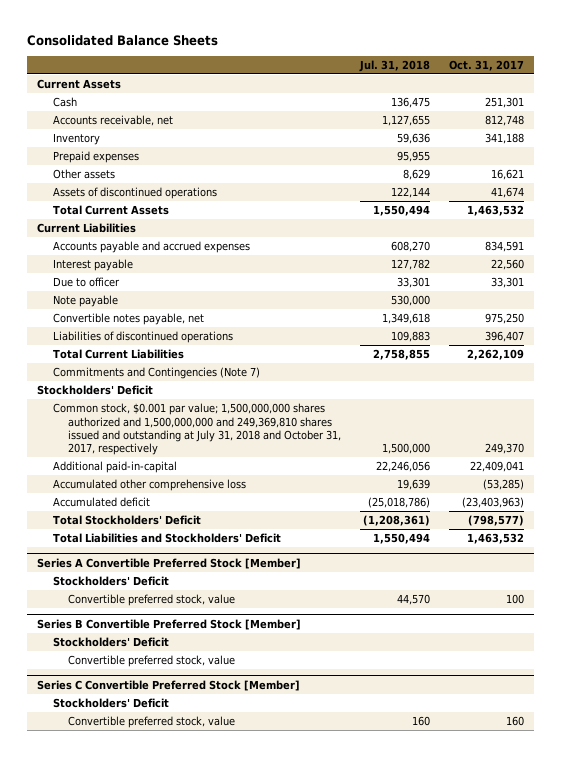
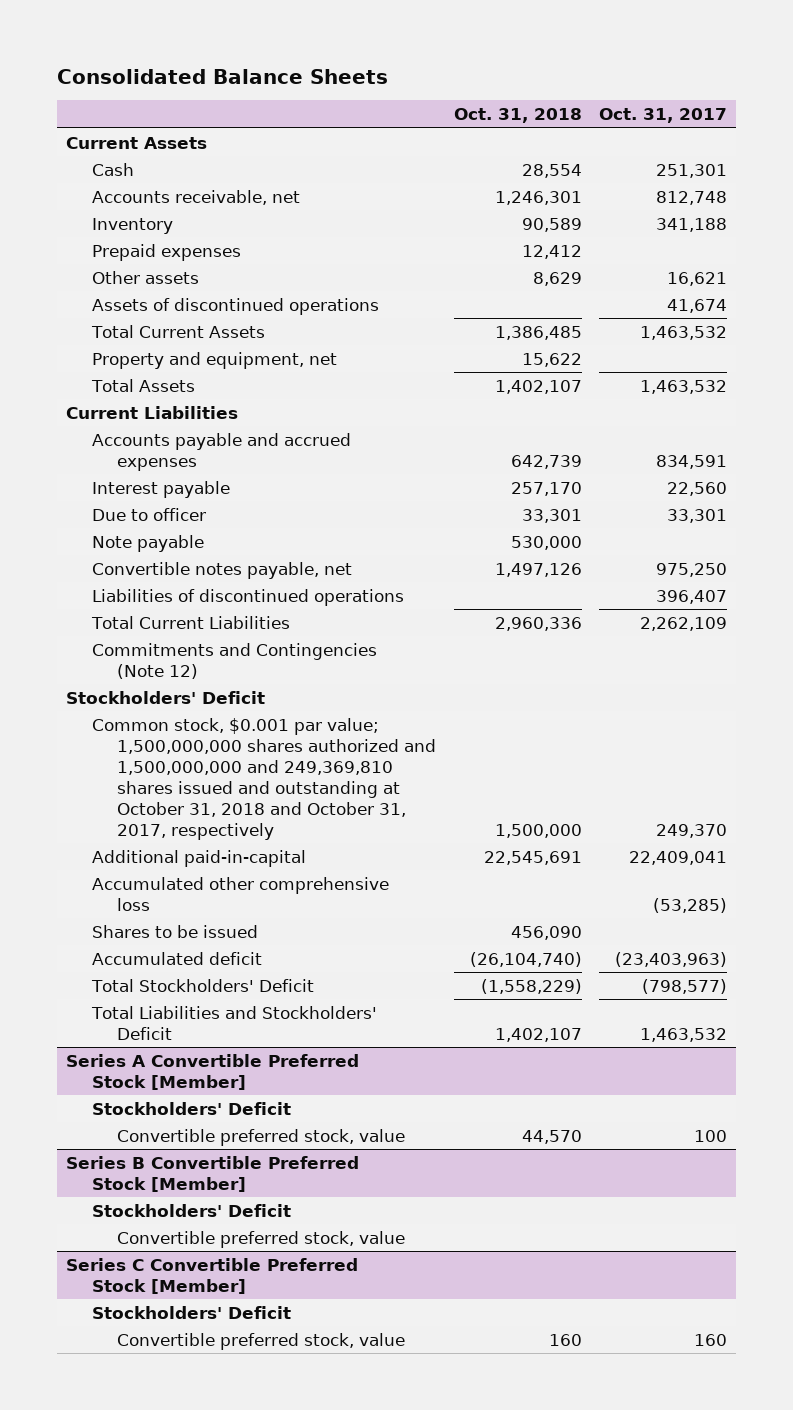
[359,59,431,72] Jul. 31, 2018 -> none
none -> [453,108,582,124] Oct. 31, 2018
none -> [91,351,337,369] Property and equipment, net
none -> [90,378,195,392] Total Assets
[52,367,260,380] Commitments and Contingencies (Note 7) -> [91,642,377,679] Commitments and Contingencies (Note 12)
[52,403,342,456] Common stock, $0.001 par value; 1,500,000,000 shares authorized and 1,500,000,000 and 249,369,810 shares issued and outstanding at July 31, 2018 and October 31, 2017, respectively -> [91,717,437,840] Common stock, $0.001 par value; 1,500,000,000 shares authorized and 1,500,000,000 and 249,369,810 shares issued and outstanding at October 31, 2018 and October 31, 2017, respectively
none -> [91,924,258,938] Shares to be issued

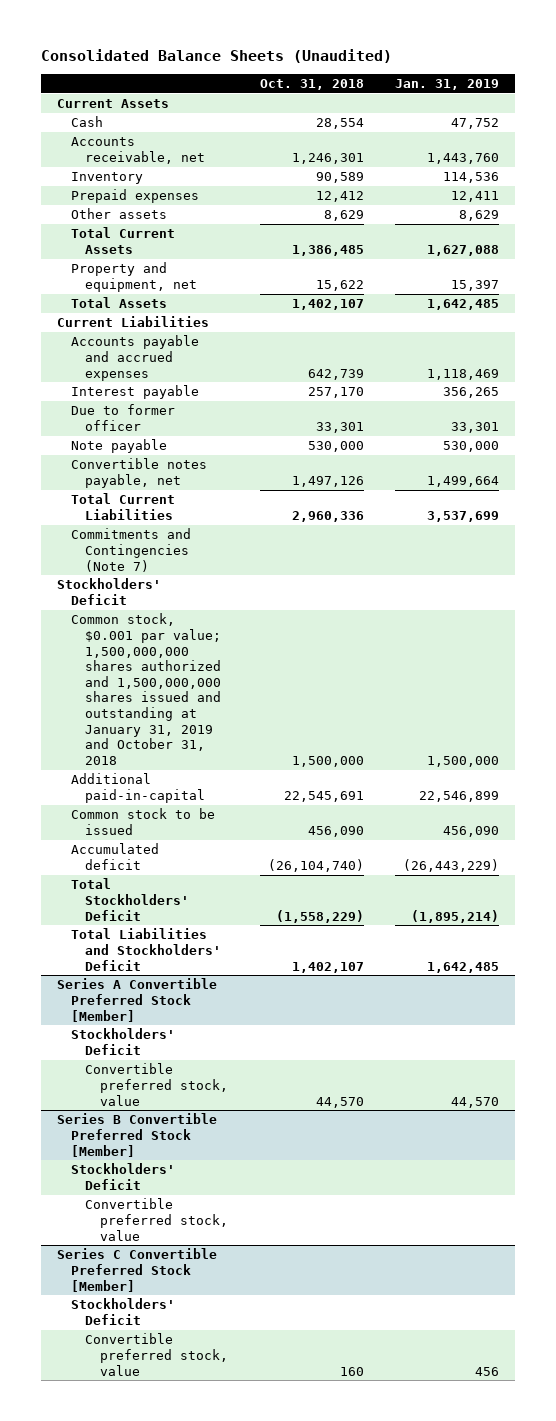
[57,68,389,84] Consolidated Balance Sheets -> [41,48,393,63] Consolidated Balance Sheets (Unaudited)
[599,108,728,124] Oct. 31, 2017 -> none
none -> [395,79,500,91] Jan. 31, 2019
[91,297,379,315] Assets of discontinued operations -> none
[91,507,206,521] Due to officer -> [71,404,176,431] Due to former officer
[91,588,404,606] Liabilities of discontinued operations -> none
[91,642,377,679] Commitments and Contingencies (Note 12) -> [71,528,192,572] Commitments and Contingencies (Note 7)
[91,717,437,840] Common stock, $0.001 par value; 1,500,000,000 shares authorized and 1,500,000,000 and 249,369,810 shares issued and outstanding at October 31, 2018 and October 31, 2017, respectively -> [71,613,222,765] Common stock, $0.001 par value; 1,500,000,000 shares authorized and 1,500,000,000 shares issued and outstanding at January 31, 2019 and October 31, 2018
[91,876,389,911] Accumulated other comprehensive loss -> none
[91,924,258,938] Shares to be issued -> [71,808,216,835] Common stock to be issued

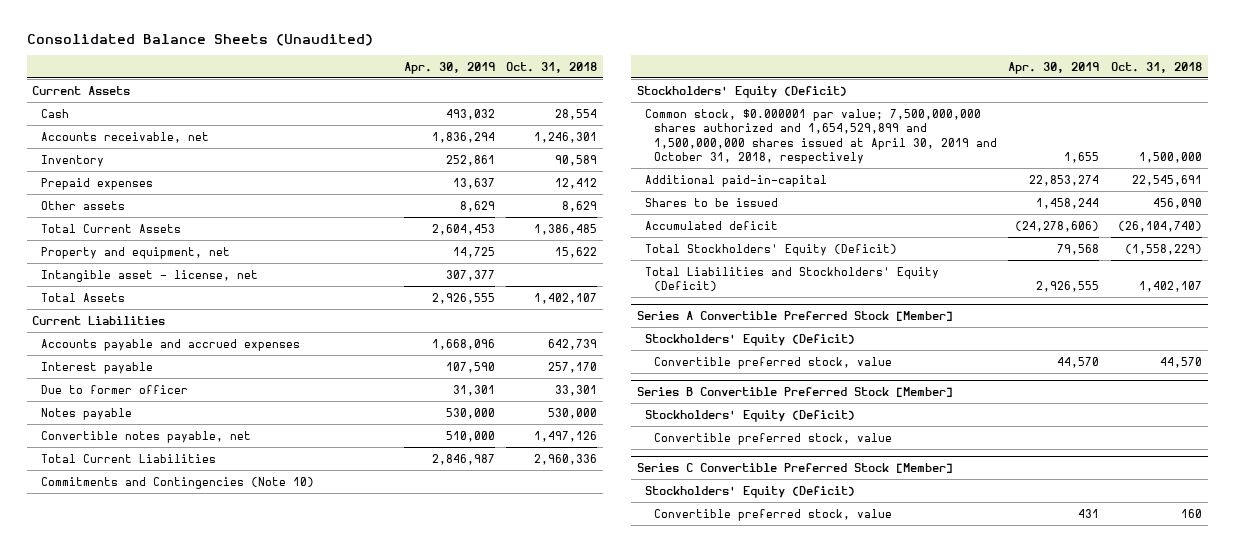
[395,79,500,91] Jan. 31, 2019 -> none
none -> [403,61,495,74] Apr. 30, 2019
none -> [40,269,258,282] Intangible asset - license, net
[71,439,168,454] Note payable -> [40,407,132,420] Notes payable
[71,528,192,572] Commitments and Contingencies (Note 7) -> [40,476,314,489] Commitments and Contingencies (Note 10)
[57,578,162,605] Stockholders' Deficit -> [636,85,847,98] Stockholders' Equity (Deficit)
[71,613,222,765] Common stock, $0.001 par value; 1,500,000,000 shares authorized and 1,500,000,000 shares issued and outstanding at January 31, 2019 and October 31, 2018 -> [645,108,997,165] Common stock, $0.000001 par value; 7,500,000,000 shares authorized and 1,654,529,899 and 1,500,000,000 shares issued at April 30, 2019 and October 31, 2018, respectively
[71,808,216,835] Common stock to be issued -> [645,197,779,207] Shares to be issued
[71,878,190,921] Total Stockholders' Deficit -> [645,243,898,256] Total Stockholders' Equity (Deficit)
[71,928,222,971] Total Liabilities and Stockholders' Deficit -> [645,266,940,292] Total Liabilities and Stockholders' Equity (Deficit)
[71,1028,176,1055] Stockholders' Deficit -> [645,333,856,346] Stockholders' Equity (Deficit)
[71,1163,176,1190] Stockholders' Deficit -> [645,409,856,422] Stockholders' Equity (Deficit)
[71,1298,176,1325] Stockholders' Deficit -> [645,485,856,498] Stockholders' Equity (Deficit)

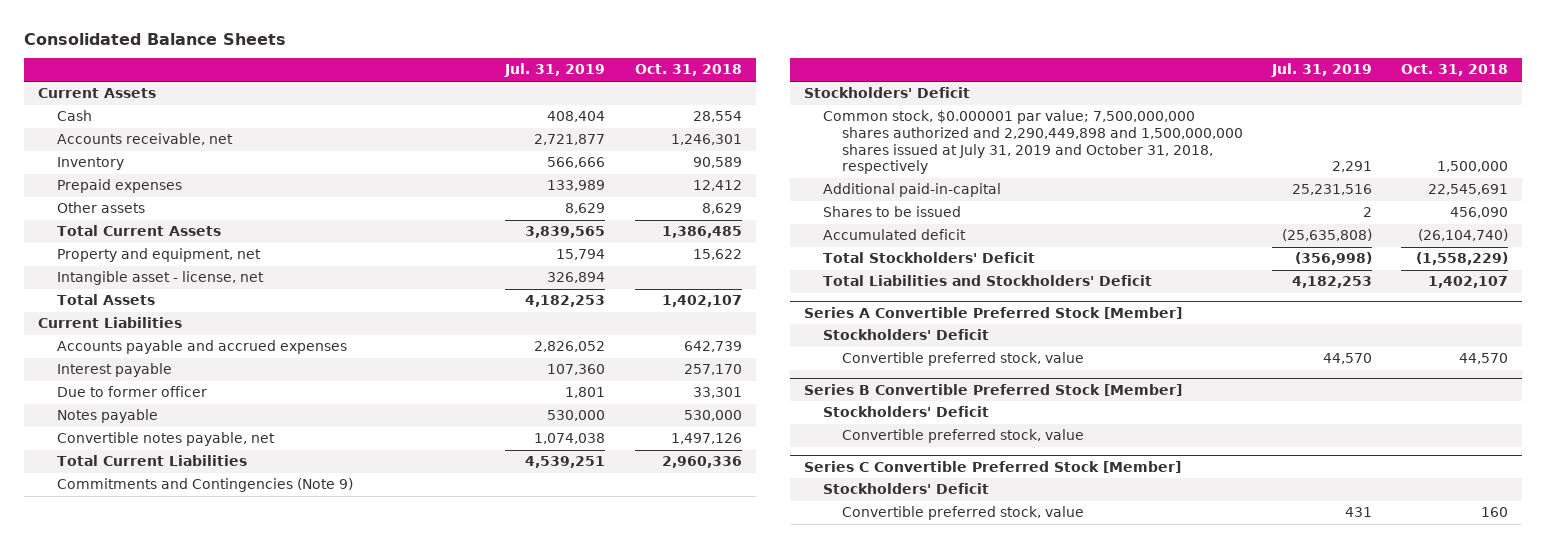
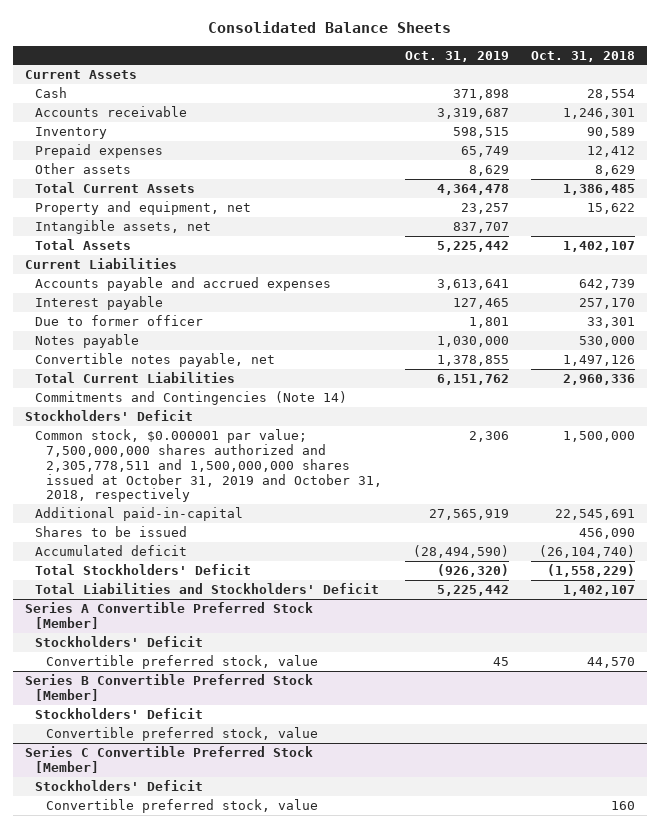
[504,63,606,78] Jul. 31, 2019 -> none
none -> [404,50,509,62] Oct. 31, 2019
[56,133,233,146] Accounts receivable, net -> [35,106,188,118] Accounts receivable
[56,271,264,286] Intangible asset - license, net -> [35,220,212,235] Intangible assets, net
[56,478,353,493] Commitments and Contingencies (Note 9) -> [35,391,348,406] Commitments and Contingencies (Note 14)
[823,110,1243,175] Common stock, $0.000001 par value; 7,500,000,000 shares authorized and 2,290,449,898 and 1,500,000,000 shares issued at July 31, 2019 and October 31, 2018, respectively -> [35,429,383,503] Common stock, $0.000001 par value; 7,500,000,000 shares authorized and 2,305,778,511 and 1,500,000,000 shares issued at October 31, 2019 and October 31, 2018, respectively

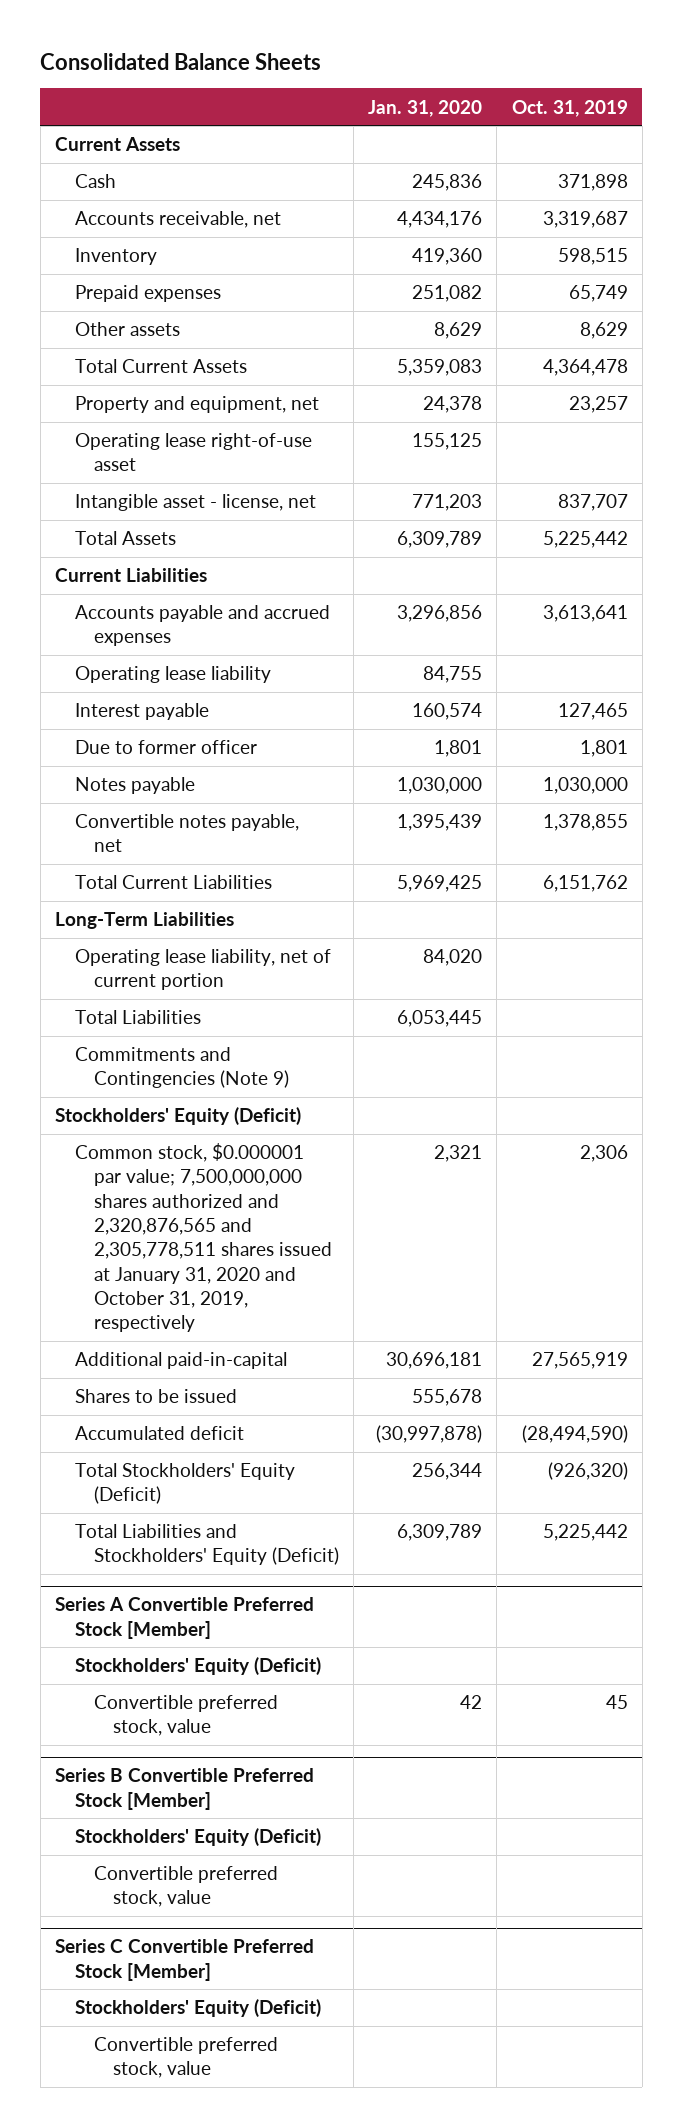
[531,50,636,62] Oct. 31, 2018 -> none
none -> [368,99,483,117] Jan. 31, 2020
[35,106,188,118] Accounts receivable -> [74,211,281,229] Accounts receivable, net
none -> [74,433,312,472] Operating lease right-of-use asset
[35,220,212,235] Intangible assets, net -> [74,494,316,512] Intangible asset - license, net
none -> [74,666,271,684] Operating lease liability
none -> [55,912,235,930] Long-Term Liabilities
none -> [74,949,331,991] Operating lease liability, net of current portion
none -> [74,1010,201,1025] Total Liabilities
[35,391,348,406] Commitments and Contingencies (Note 14) -> [74,1047,290,1089] Commitments and Contingencies (Note 9)
[24,410,193,422] Stockholders' Deficit -> [55,1107,302,1126] Stockholders' Equity (Deficit)
[35,429,383,503] Common stock, $0.000001 par value; 7,500,000,000 shares authorized and 2,305,778,511 and 1,500,000,000 shares issued at October 31, 2019 and October 31, 2018, respectively -> [74,1143,333,1333] Common stock, $0.000001 par value; 7,500,000,000 shares authorized and 2,320,876,565 and 2,305,778,511 shares issued at January 31, 2020 and October 31, 2019, respectively
[35,564,252,576] Total Stockholders' Deficit -> [74,1463,295,1505] Total Stockholders' Equity (Deficit)
[35,583,380,595] Total Liabilities and Stockholders' Deficit -> [74,1524,340,1566] Total Liabilities and Stockholders' Equity (Deficit)
[35,636,204,648] Stockholders' Deficit -> [74,1657,321,1676] Stockholders' Equity (Deficit)
[35,708,204,720] Stockholders' Deficit -> [74,1828,321,1847] Stockholders' Equity (Deficit)
[35,780,204,792] Stockholders' Deficit -> [74,1999,321,2018] Stockholders' Equity (Deficit)

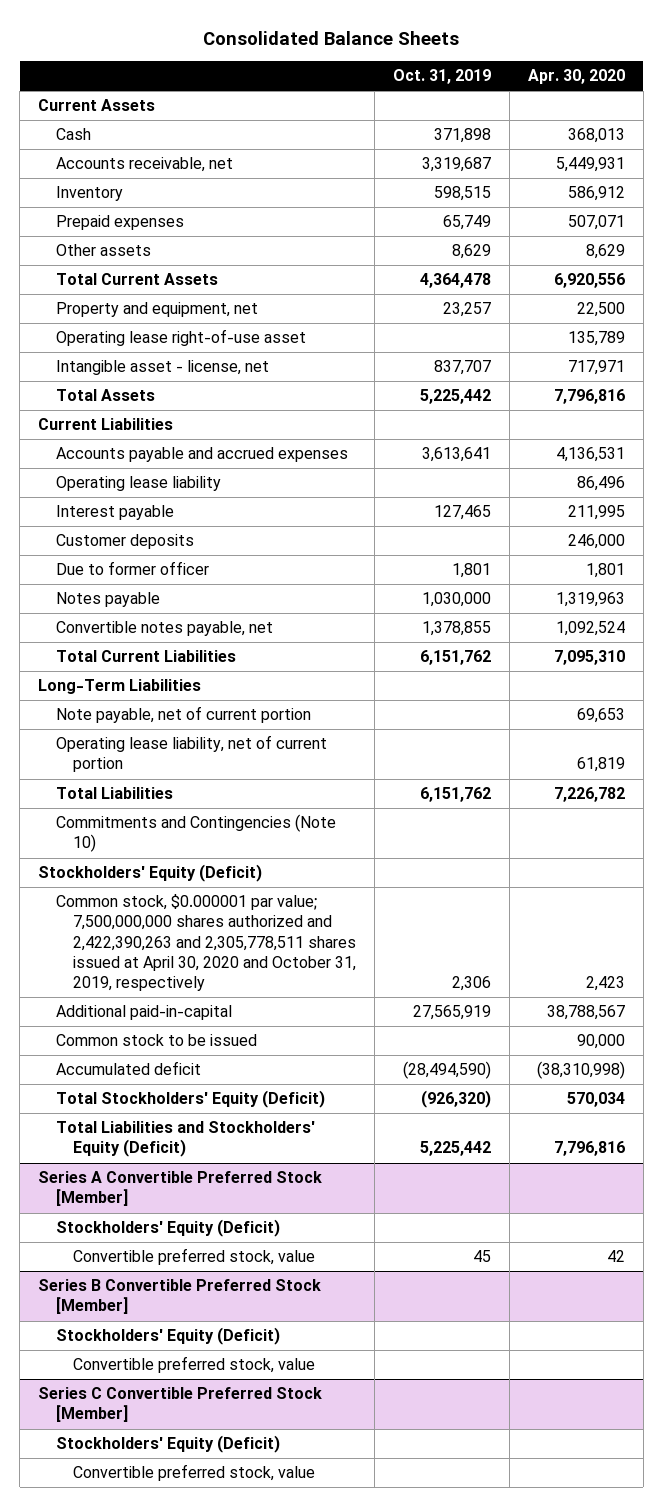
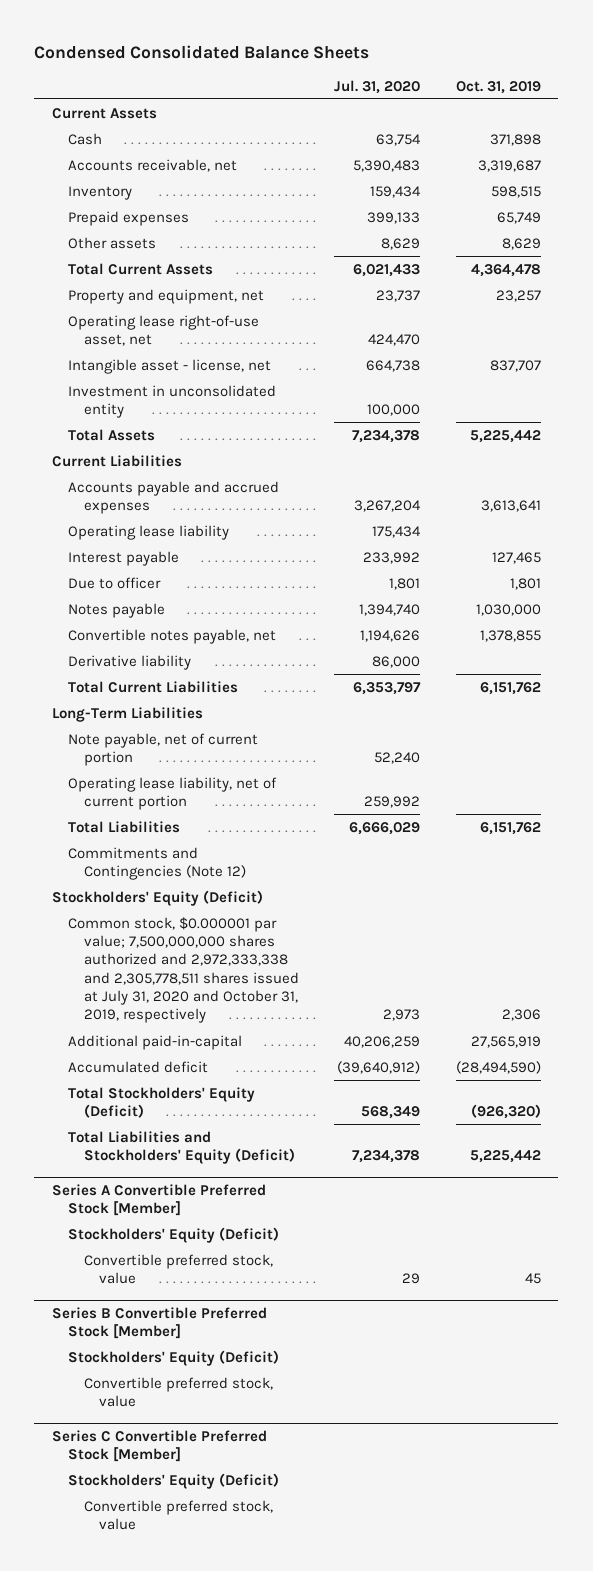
[203,30,460,45] Consolidated Balance Sheets -> [34,44,370,59] Condensed Consolidated Balance Sheets
[527,68,625,84] Apr. 30, 2020 -> none
none -> [334,79,421,94] Jul. 31, 2020
[55,329,306,347] Operating lease right-of-use asset -> [67,314,259,347] Operating lease right-of-use asset, net
none -> [67,384,276,419] Investment in unconsolidated entity
[55,534,194,550] Customer deposits -> none
[55,561,209,576] Due to former officer -> [67,576,161,589] Due to officer
none -> [67,654,191,670] Derivative liability
[55,814,336,853] Commitments and Contingencies (Note 10) -> [67,846,246,881] Commitments and Contingencies (Note 12)
[55,894,356,991] Common stock, $0.000001 par value; 7,500,000,000 shares authorized and 2,422,390,263 and 2,305,778,511 shares issued at April 30, 2020 and October 31, 2019, respectively -> [67,916,299,1024] Common stock, $0.000001 par value; 7,500,000,000 shares authorized and 2,972,333,338 and 2,305,778,511 shares issued at July 31, 2020 and October 31, 2019, respectively
[55,1034,257,1047] Common stock to be issued -> none

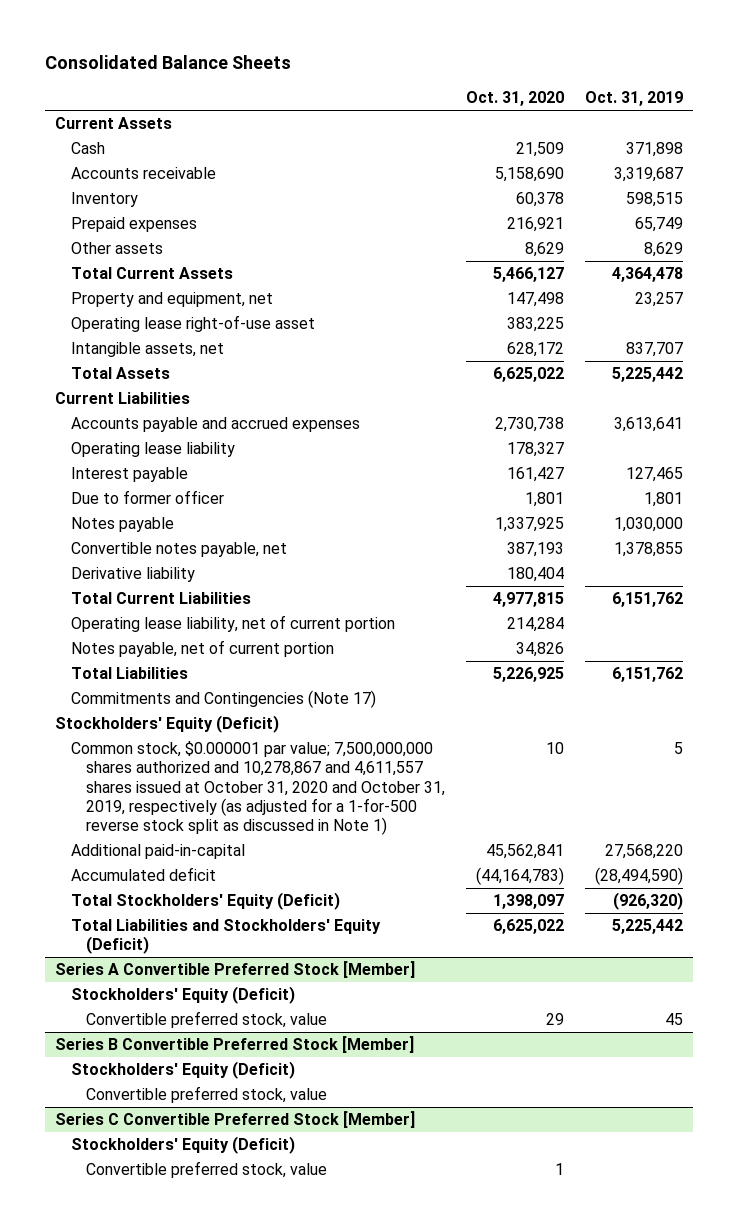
[34,44,370,59] Condensed Consolidated Balance Sheets -> [44,55,291,70] Consolidated Balance Sheets
[334,79,421,94] Jul. 31, 2020 -> none
none -> [465,91,564,107] Oct. 31, 2020
[67,158,237,172] Accounts receivable, net -> [70,167,216,180] Accounts receivable
[67,384,276,419] Investment in unconsolidated entity -> none
[67,314,259,347] Operating lease right-of-use asset, net -> [70,315,315,333] Operating lease right-of-use asset
[67,358,271,374] Intangible asset - license, net -> [70,342,224,358] Intangible assets, net
[67,576,161,589] Due to officer -> [70,490,224,505] Due to former officer
[52,706,204,722] Long-Term Liabilities -> none
[67,732,258,767] Note payable, net of current portion -> none
none -> [70,640,334,658] Notes payable, net of current portion
[67,846,246,881] Commitments and Contingencies (Note 12) -> [70,690,376,709] Commitments and Contingencies (Note 17)
[67,916,299,1024] Common stock, $0.000001 par value; 7,500,000,000 shares authorized and 2,972,333,338 and 2,305,778,511 shares issued at July 31, 2020 and October 31, 2019, respectively -> [70,741,445,836] Common stock, $0.000001 par value; 7,500,000,000 shares authorized and 10,278,867 and 4,611,557 shares issued at October 31, 2020 and October 31, 2019, respectively (as adjusted for a 1-for-500 reverse stock split as discussed in Note 1)
[501,1009,541,1022] 2,306 -> [673,742,683,755] 5
[470,1035,541,1048] 27,565,919 -> [604,844,683,860] 27,568,220

